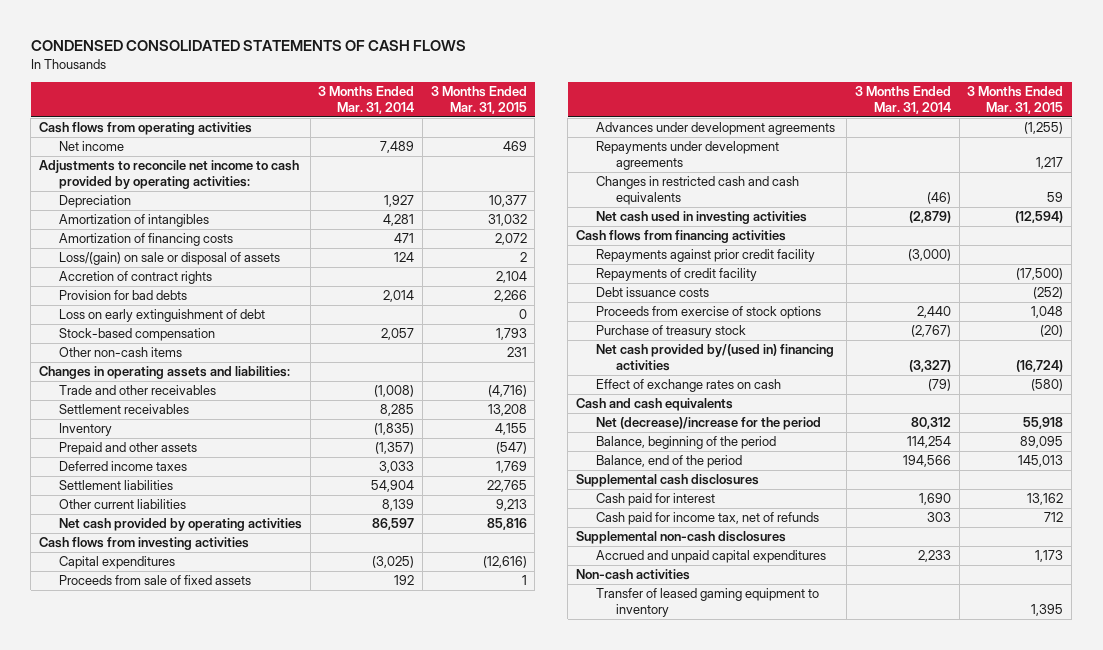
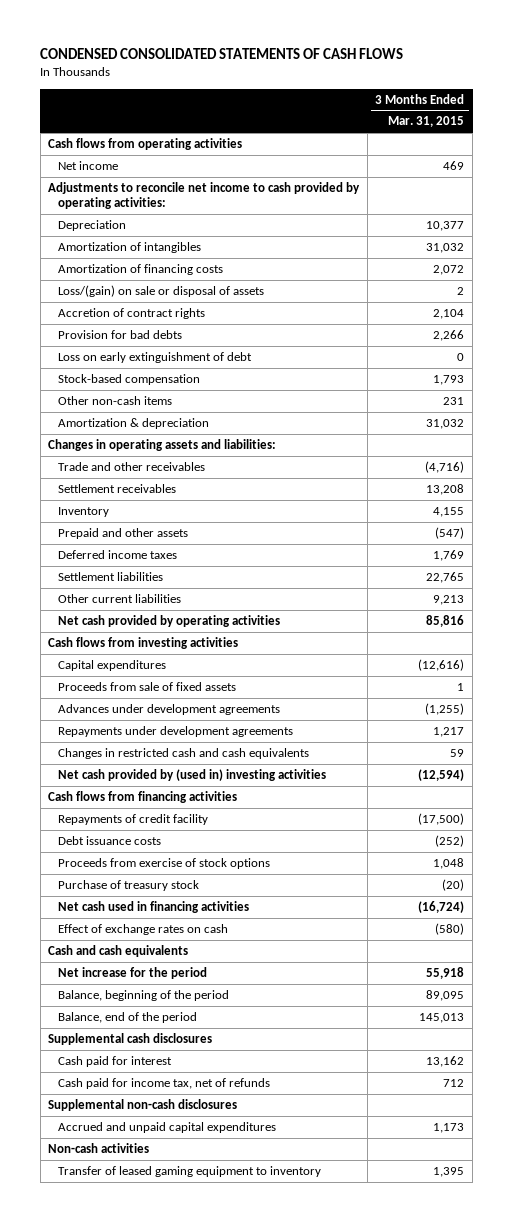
[318,86,415,114] 3 Months Ended Mar. 31, 2014 -> none
none -> [58,417,210,429] Amortization & depreciation
[595,211,807,225] Net cash used in investing activities -> [58,768,327,781] Net cash provided by (used in) investing activities
[595,249,815,263] Repayments against prior credit facility -> none
[595,344,834,371] Net cash provided by/(used in) financing activities -> [58,900,250,913] Net cash used in financing activities
[595,417,821,431] Net (decrease)/increase for the period -> [58,966,208,979] Net increase for the period

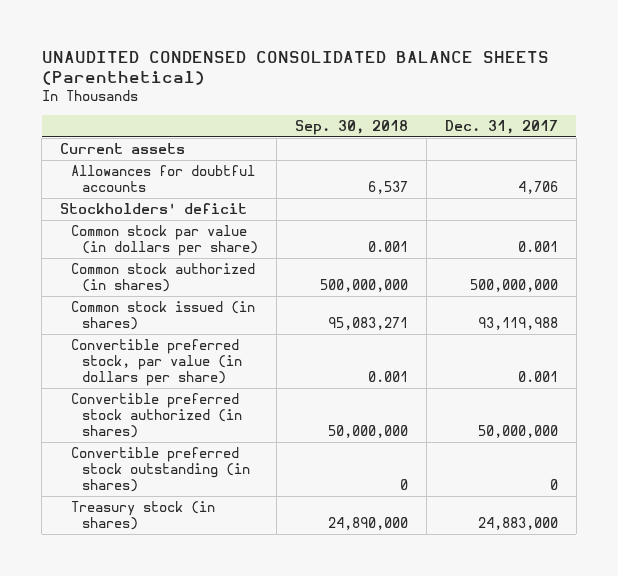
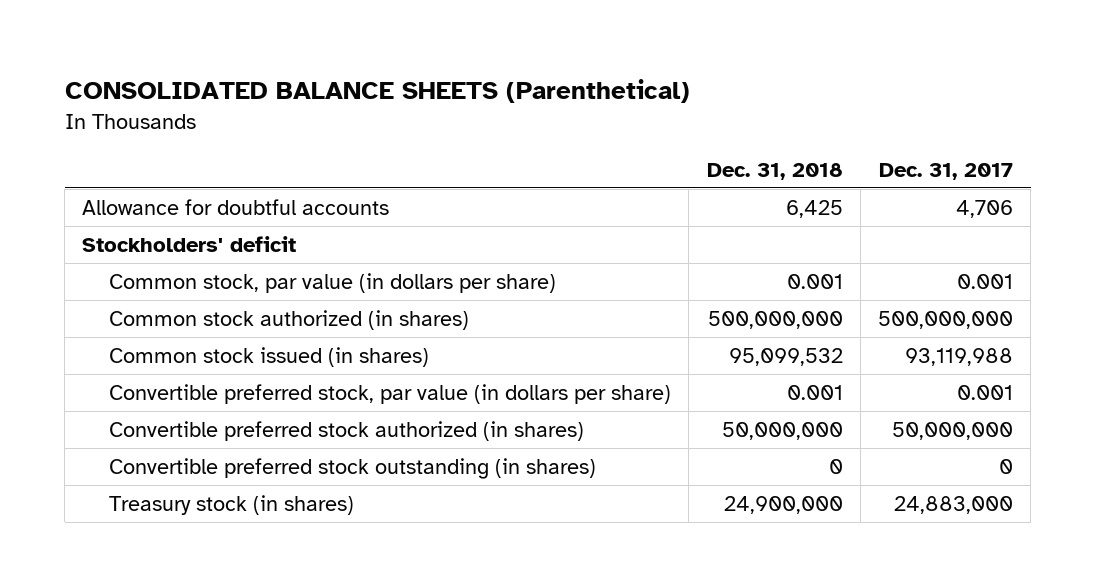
[41,50,549,86] UNAUDITED CONDENSED CONSOLIDATED BALANCE SHEETS (Parenthetical) -> [64,78,690,103] CONSOLIDATED BALANCE SHEETS (Parenthetical)
[294,119,408,135] Sep. 30, 2018 -> none
none -> [706,162,843,180] Dec. 31, 2018
[60,143,186,155] Current assets -> none
[71,165,256,193] Allowances for doubtful accounts -> [82,198,390,215] Allowance for doubtful accounts
[71,225,259,257] Common stock par value (in dollars per share) -> [109,272,557,293] Common stock, par value (in dollars per share)

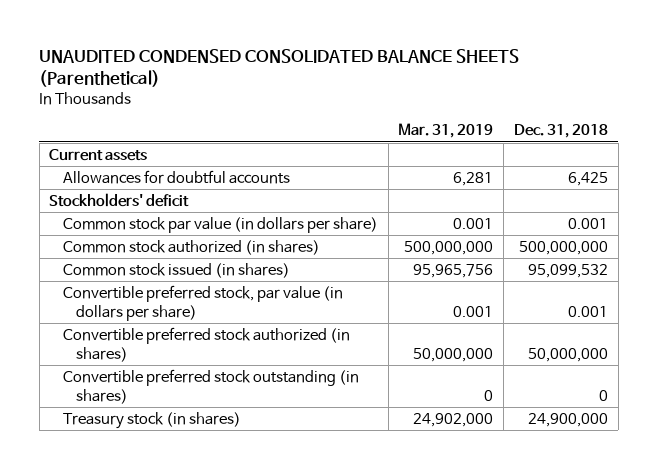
[64,78,690,103] CONSOLIDATED BALANCE SHEETS (Parenthetical) -> [39,48,520,88] UNAUDITED CONDENSED CONSOLIDATED BALANCE SHEETS (Parenthetical)
[879,162,1014,180] Dec. 31, 2017 -> none
none -> [398,123,494,139] Mar. 31, 2019
none -> [49,148,148,161] Current assets
[82,198,390,215] Allowance for doubtful accounts -> [62,169,290,184] Allowances for doubtful accounts
[109,272,557,293] Common stock, par value (in dollars per share) -> [62,216,378,233] Common stock par value (in dollars per share)

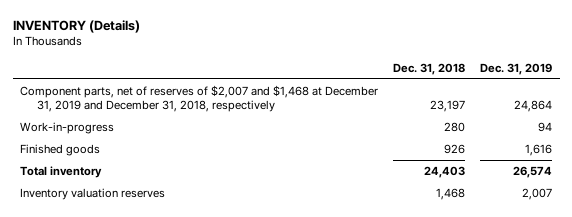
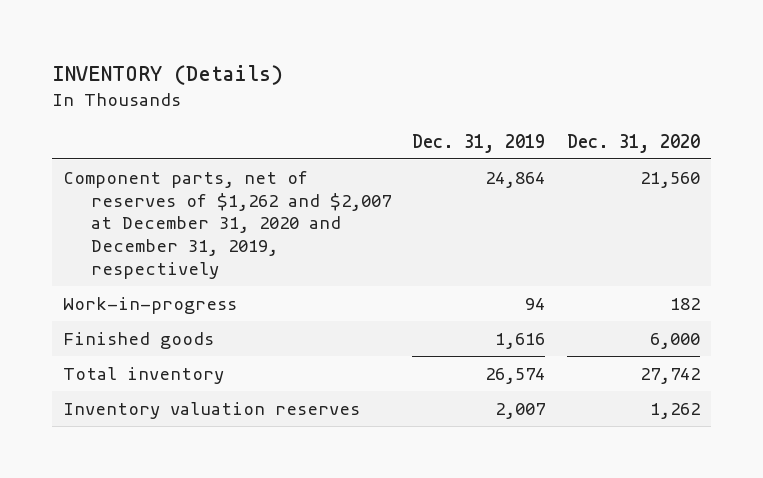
[393,62,466,75] Dec. 31, 2018 -> none
none -> [567,133,701,153] Dec. 31, 2020
[20,85,379,113] Component parts, net of reserves of $2,007 and $1,468 at December 31, 2019 and December 31, 2018, respectively -> [63,170,391,279] Component parts, net of reserves of $1,262 and $2,007 at December 31, 2020 and December 31, 2019, respectively

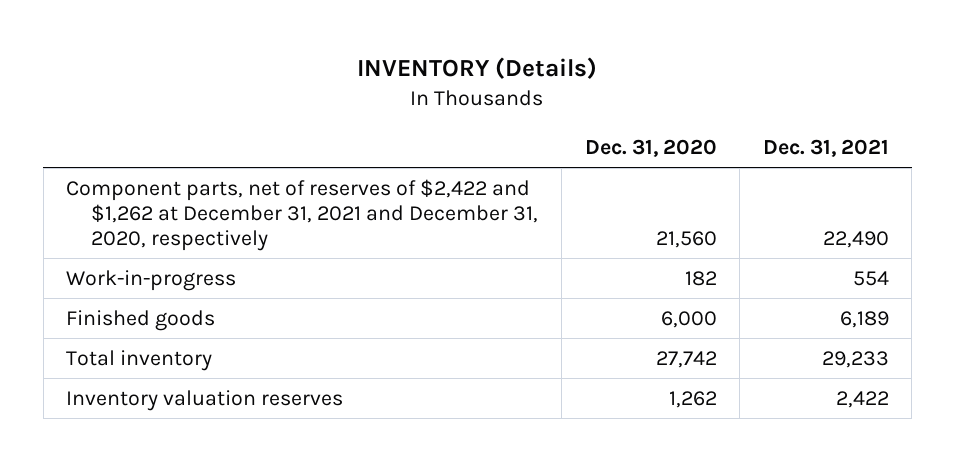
[412,133,546,153] Dec. 31, 2019 -> none
none -> [762,138,889,157] Dec. 31, 2021
[63,170,391,279] Component parts, net of reserves of $1,262 and $2,007 at December 31, 2020 and December 31, 2019, respectively -> [66,178,539,251] Component parts, net of reserves of $2,422 and $1,262 at December 31, 2021 and December 31, 2020, respectively

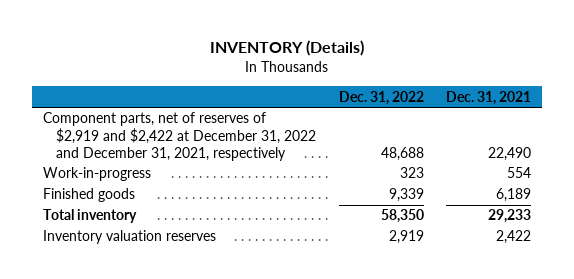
[584,138,717,157] Dec. 31, 2020 -> none
none -> [338,90,424,105] Dec. 31, 2022
[66,178,539,251] Component parts, net of reserves of $2,422 and $1,262 at December 31, 2021 and December 31, 2020, respectively -> [43,112,317,162] Component parts, net of reserves of $2,919 and $2,422 at December 31, 2022 and December 31, 2021, respectively

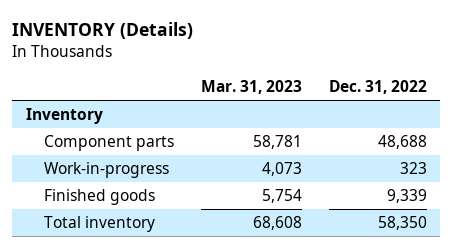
[446,90,532,105] Dec. 31, 2021 -> none
none -> [200,79,302,94] Mar. 31, 2023
none -> [25,108,103,125] Inventory
[43,112,317,162] Component parts, net of reserves of $2,919 and $2,422 at December 31, 2022 and December 31, 2021, respectively -> [43,135,174,152] Component parts
[43,230,217,245] Inventory valuation reserves -> none

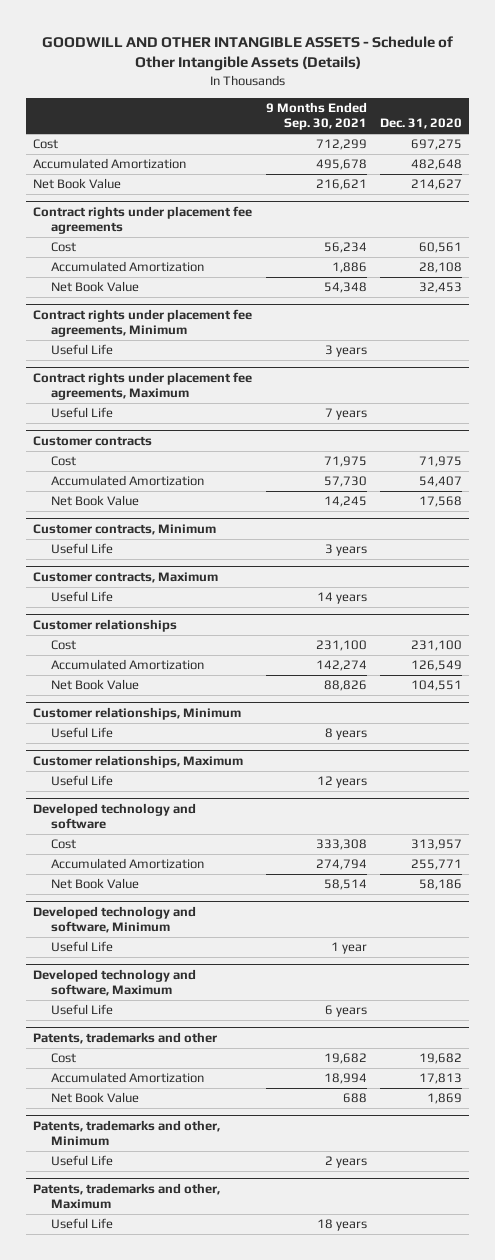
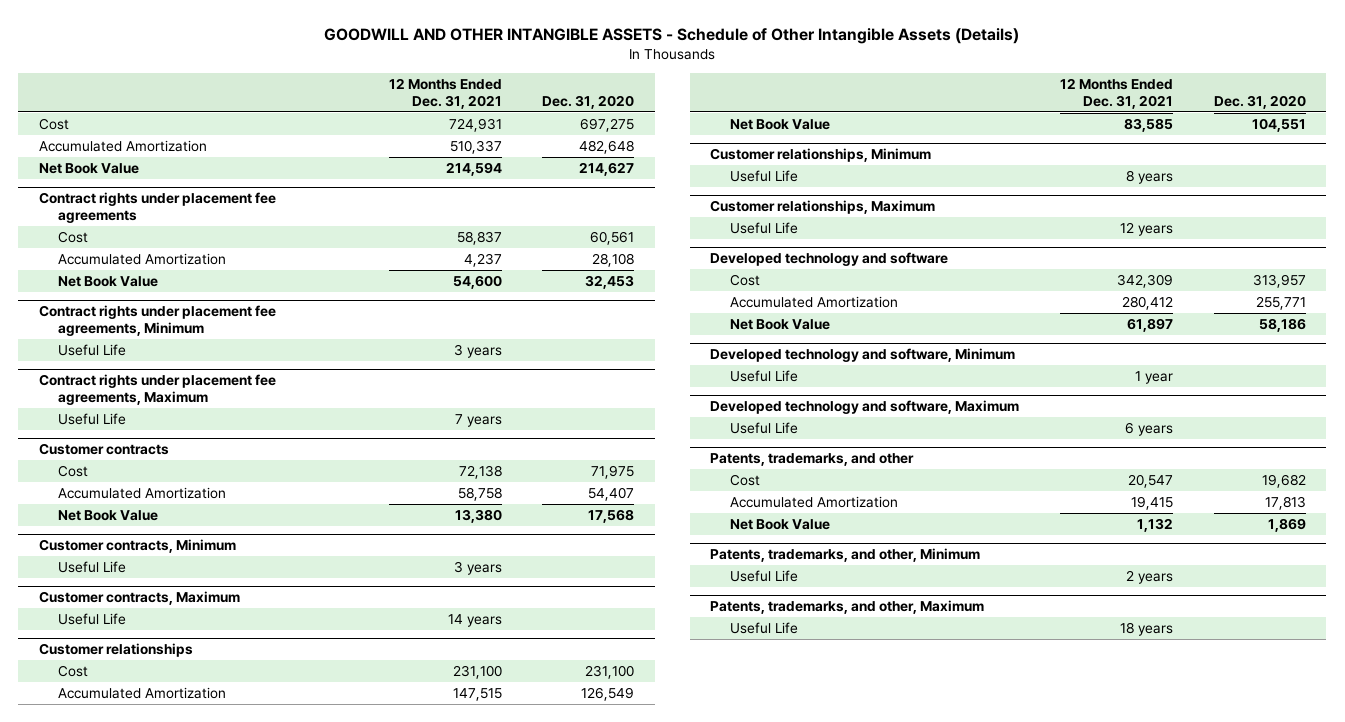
[265,102,367,131] 9 Months Ended Sep. 30, 2021 -> none
none -> [388,77,502,109] 12 Months Ended Dec. 31, 2021
[32,1031,217,1044] Patents, trademarks and other -> [710,453,915,467] Patents, trademarks, and other
[32,1119,220,1147] Patents, trademarks and other, Minimum -> [710,548,981,563] Patents, trademarks, and other, Minimum
[32,1182,220,1210] Patents, trademarks and other, Maximum -> [710,600,985,615] Patents, trademarks, and other, Maximum

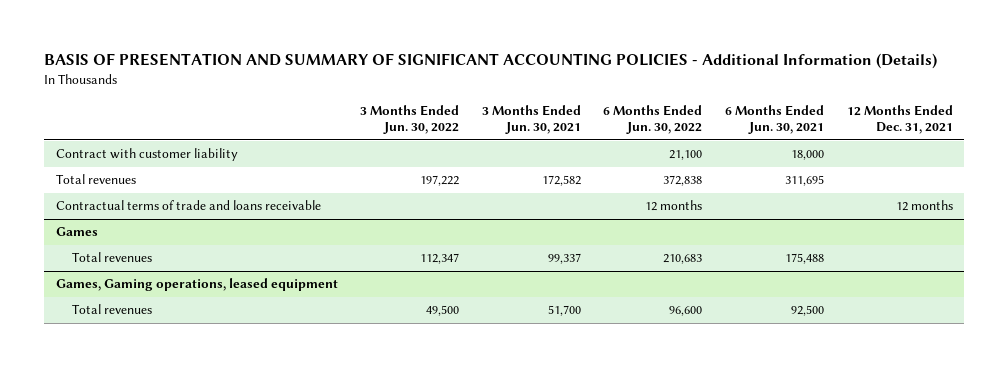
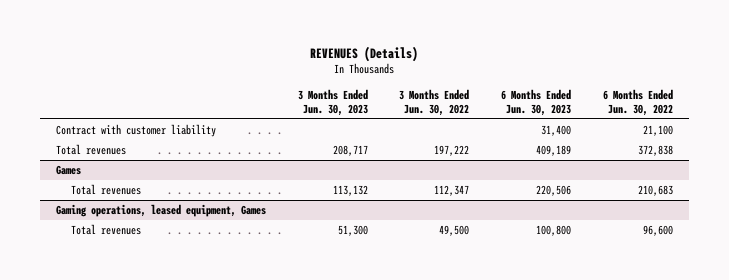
[44,53,938,70] BASIS OF PRESENTATION AND SUMMARY OF SIGNIFICANT ACCOUNTING POLICIES - Additional Information (Details) -> [310,45,419,62] REVENUES (Details)
[481,105,581,135] 3 Months Ended Jun. 30, 2021 -> none
[725,105,825,135] 6 Months Ended Jun. 30, 2021 -> none
[846,105,953,135] 12 Months Ended Dec. 31, 2021 -> none
none -> [297,89,368,116] 3 Months Ended Jun. 30, 2023
none -> [501,89,572,116] 6 Months Ended Jun. 30, 2023
[55,200,321,211] Contractual terms of trade and loans receivable -> none
[55,278,338,292] Games, Gaming operations, leased equipment -> [55,204,266,218] Gaming operations, leased equipment, Games

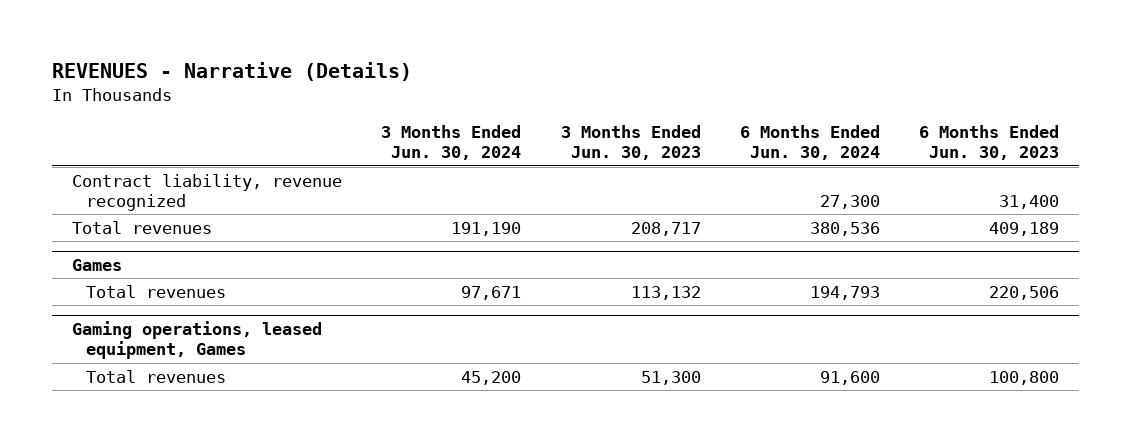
[310,45,419,62] REVENUES (Details) -> [52,62,413,82] REVENUES - Narrative (Details)
[399,89,470,116] 3 Months Ended Jun. 30, 2022 -> none
[603,89,674,116] 6 Months Ended Jun. 30, 2022 -> none
none -> [381,124,522,161] 3 Months Ended Jun. 30, 2024
none -> [740,124,881,161] 6 Months Ended Jun. 30, 2024
[55,124,216,138] Contract with customer liability -> [71,173,342,212] Contract liability, revenue recognized

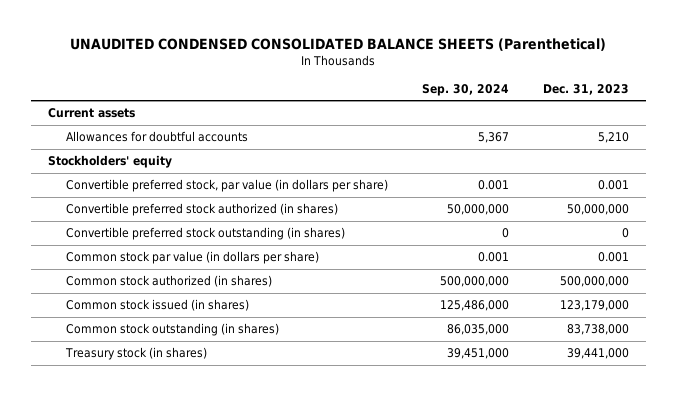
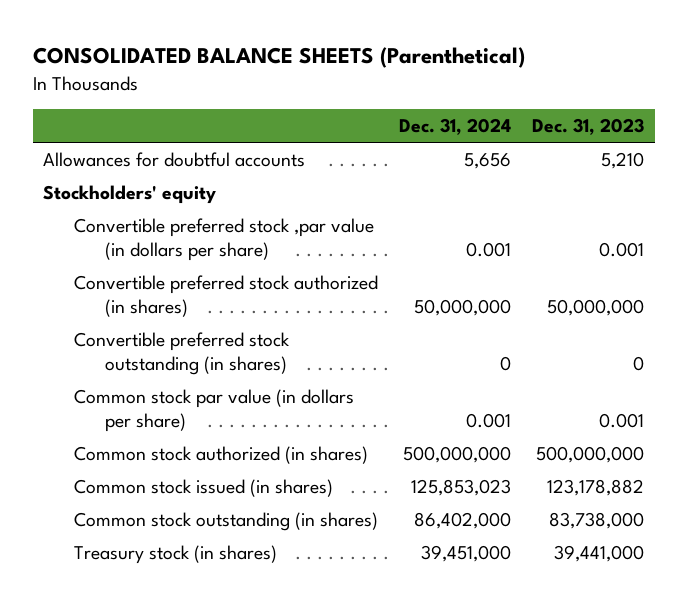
[70,38,607,52] UNAUDITED CONDENSED CONSOLIDATED BALANCE SHEETS (Parenthetical) -> [32,47,525,69] CONSOLIDATED BALANCE SHEETS (Parenthetical)
[422,83,510,96] Sep. 30, 2024 -> none
none -> [399,118,512,136] Dec. 31, 2024
[48,108,136,119] Current assets -> none
[66,179,389,193] Convertible preferred stock, par value (in dollars per share) -> [74,218,375,262] Convertible preferred stock ,par value (in dollars per share)
[559,300,629,312] 123,179,000 -> [547,479,645,497] 123,178,882

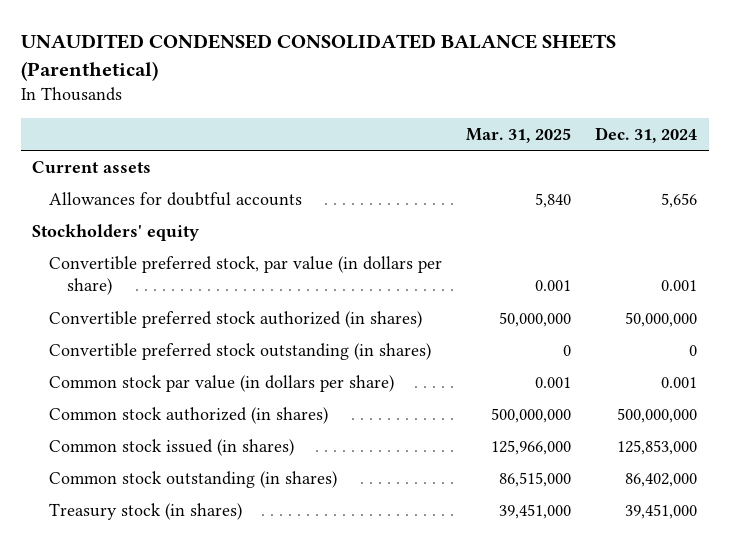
[32,47,525,69] CONSOLIDATED BALANCE SHEETS (Parenthetical) -> [20,34,616,81] UNAUDITED CONDENSED CONSOLIDATED BALANCE SHEETS (Parenthetical)
[532,118,645,136] Dec. 31, 2023 -> none
none -> [466,127,572,143] Mar. 31, 2025
none -> [32,160,152,173] Current assets
[74,218,375,262] Convertible preferred stock ,par value (in dollars per share) -> [49,255,443,296] Convertible preferred stock, par value (in dollars per share)
[411,479,512,497] 125,853,023 -> [616,439,697,455] 125,853,000

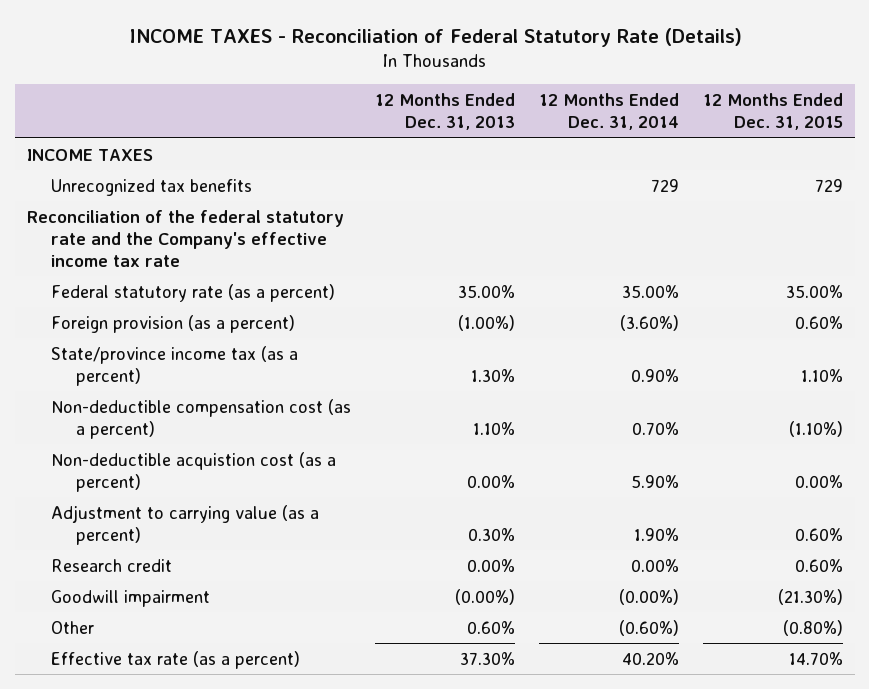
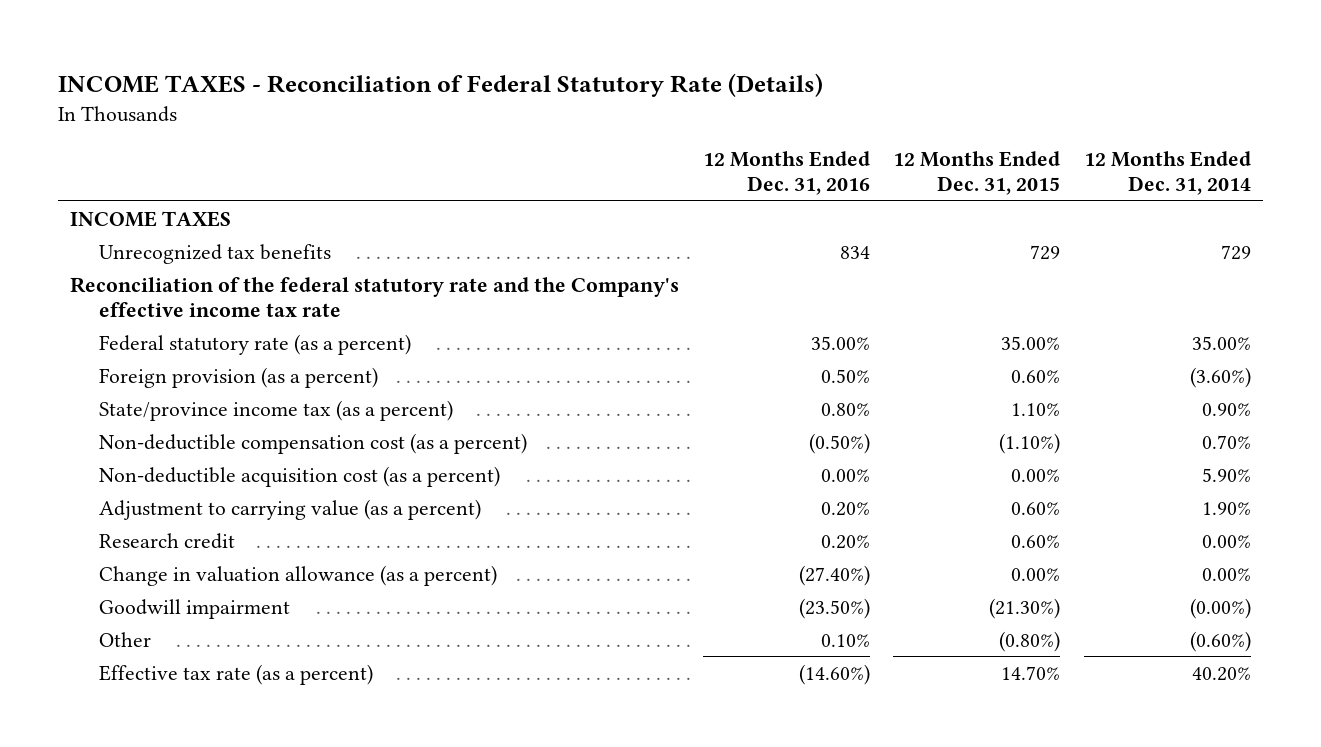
[375,92,516,131] 12 Months Ended Dec. 31, 2013 -> none
none -> [702,151,870,196] 12 Months Ended Dec. 31, 2016
[51,451,337,492] Non-deductible acquistion cost (as a percent) -> [98,465,500,487] Non-deductible acquisition cost (as a percent)
none -> [98,564,497,586] Change in valuation allowance (as a percent)

